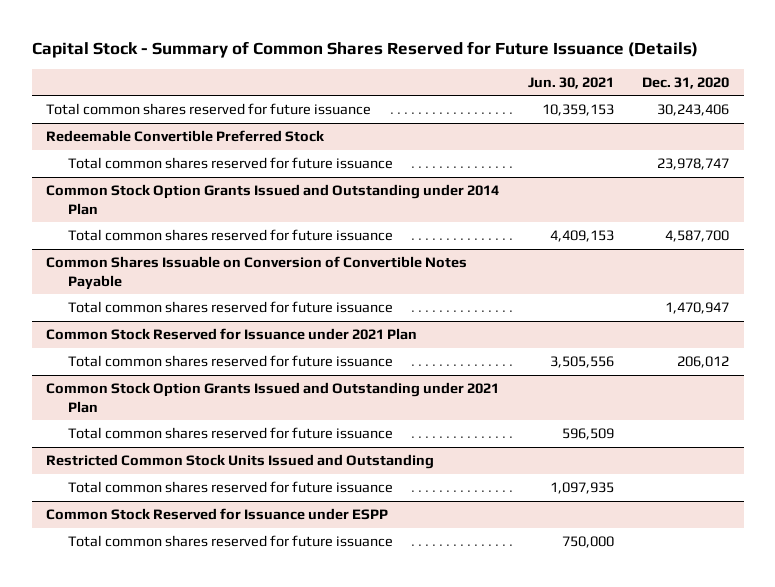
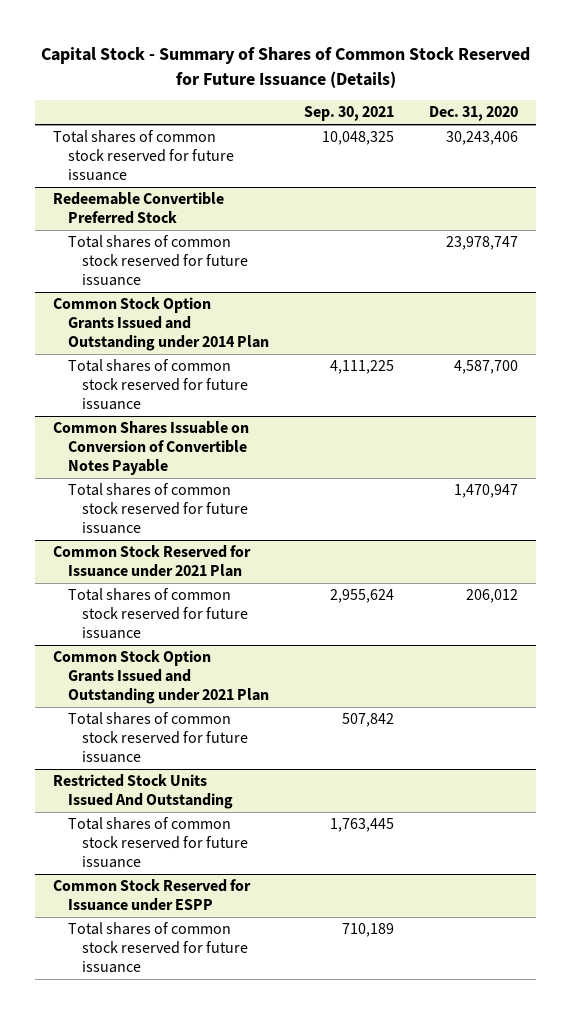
[31,41,698,59] Capital Stock - Summary of Common Shares Reserved for Future Issuance (Details) -> [40,46,530,88] Capital Stock - Summary of Shares of Common Stock Reserved for Future Issuance (Details)
[527,76,614,89] Jun. 30, 2021 -> none
none -> [304,106,395,122] Sep. 30, 2021
[45,103,371,116] Total common shares reserved for future issuance -> [53,130,234,182] Total shares of common stock reserved for future issuance
[68,157,394,170] Total common shares reserved for future issuance -> [67,235,248,287] Total shares of common stock reserved for future issuance
[68,229,394,242] Total common shares reserved for future issuance -> [67,359,248,411] Total shares of common stock reserved for future issuance
[68,301,394,314] Total common shares reserved for future issuance -> [67,483,248,535] Total shares of common stock reserved for future issuance
[68,355,394,368] Total common shares reserved for future issuance -> [67,588,248,640] Total shares of common stock reserved for future issuance
[68,427,394,440] Total common shares reserved for future issuance -> [67,712,248,764] Total shares of common stock reserved for future issuance
[45,454,434,470] Restricted Common Stock Units Issued and Outstanding -> [53,774,233,810] Restricted Stock Units Issued And Outstanding
[68,481,394,494] Total common shares reserved for future issuance -> [67,817,248,869] Total shares of common stock reserved for future issuance
[68,535,394,548] Total common shares reserved for future issuance -> [67,922,248,974] Total shares of common stock reserved for future issuance

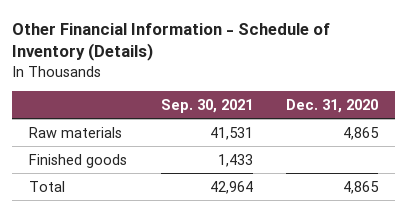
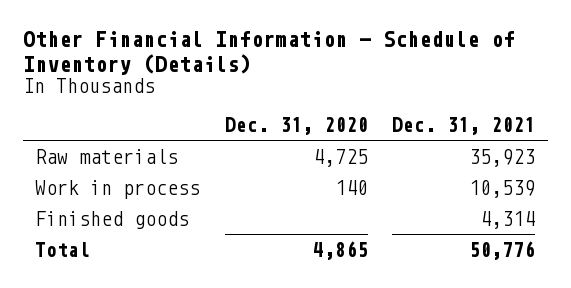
[160,98,253,113] Sep. 30, 2021 -> none
none -> [392,116,536,135] Dec. 31, 2021
[343,126,380,140] 4,865 -> [312,148,368,167] 4,725
none -> [35,179,201,199] Work in process

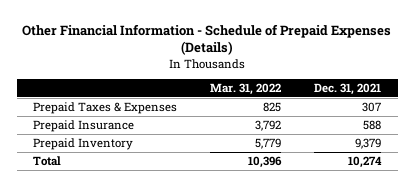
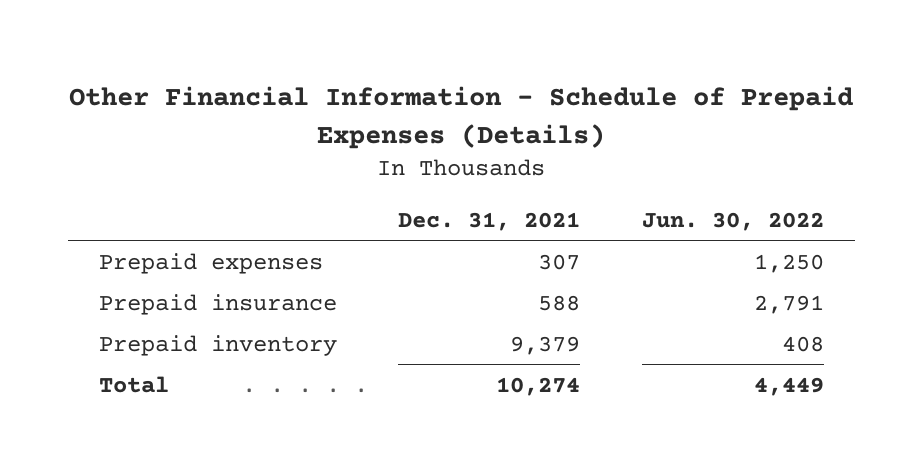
[210,83,282,96] Mar. 31, 2022 -> none
none -> [641,211,824,231] Jun. 30, 2022
[33,102,178,115] Prepaid Taxes & Expenses -> [98,252,323,274] Prepaid expenses
[33,120,135,133] Prepaid Insurance -> [98,293,337,315] Prepaid insurance
[33,138,134,151] Prepaid Inventory -> [98,334,337,356] Prepaid inventory

